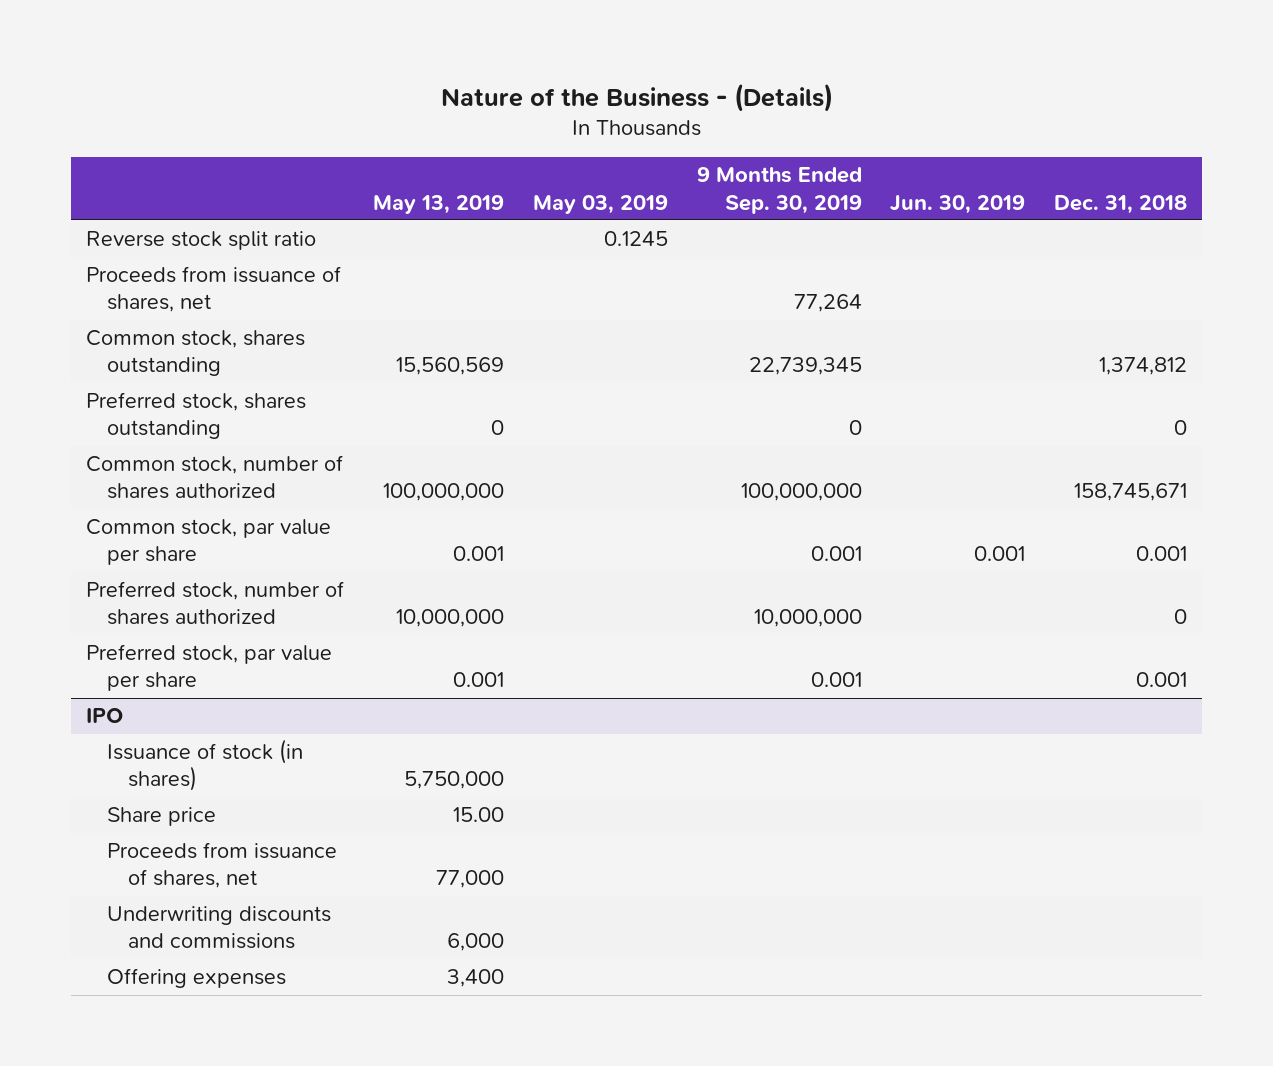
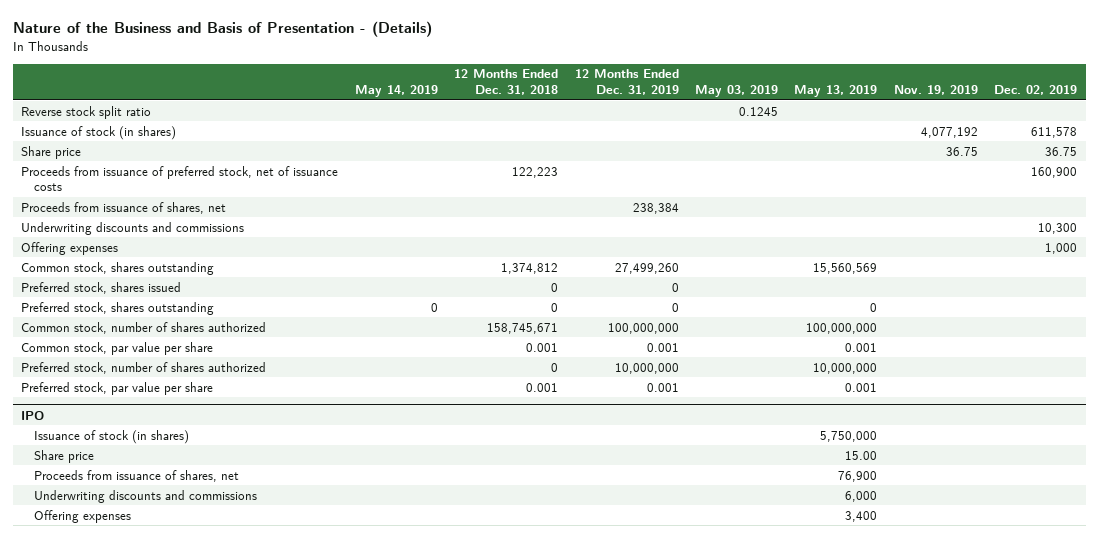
[440,82,833,112] Nature of the Business - (Details) -> [12,21,432,38] Nature of the Business and Basis of Presentation - (Details)
[696,167,862,214] 9 Months Ended Sep. 30, 2019 -> none
[890,194,1026,214] Jun. 30, 2019 -> none
[1054,194,1188,214] Dec. 31, 2018 -> none
none -> [354,84,438,97] May 14, 2019
none -> [454,69,559,95] 12 Months Ended Dec. 31, 2018
none -> [574,69,679,95] 12 Months Ended Dec. 31, 2019
none -> [893,84,978,95] Nov. 19, 2019
none -> [994,84,1078,95] Dec. 02, 2019
none -> [21,125,177,140] Issuance of stock (in shares)
none -> [21,145,82,159] Share price
none -> [21,165,339,192] Proceeds from issuance of preferred stock, net of issuance costs
none -> [21,221,245,235] Underwriting discounts and commissions
none -> [21,241,119,255] Offering expenses
none -> [21,281,182,294] Preferred stock, shares issued
[435,870,504,889] 77,000 -> [838,470,878,482] 76,900

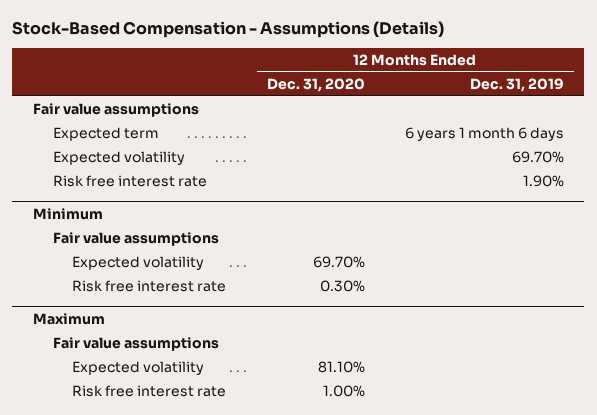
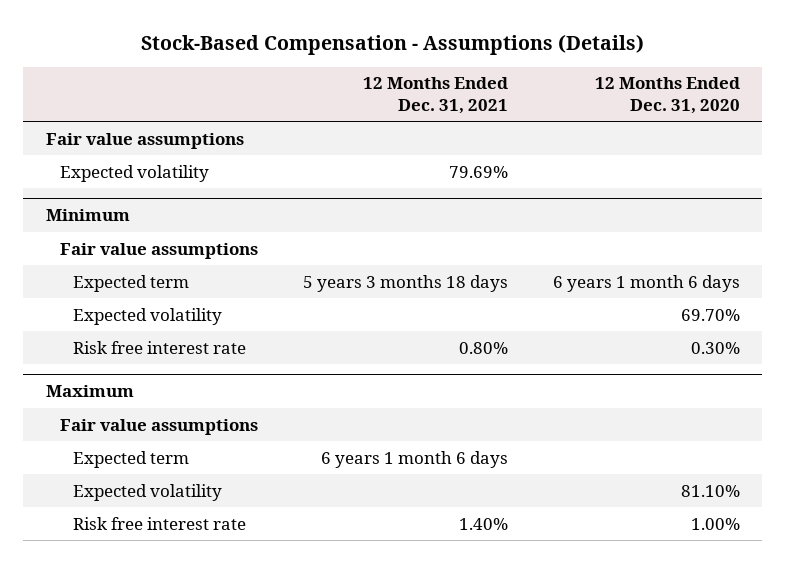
[470,77,565,92] Dec. 31, 2019 -> none
none -> [362,77,508,114] 12 Months Ended Dec. 31, 2021
[52,126,159,141] Expected term -> none
[52,174,207,187] Risk free interest rate -> none
none -> [73,274,190,292] Expected term
none -> [73,450,190,468] Expected term

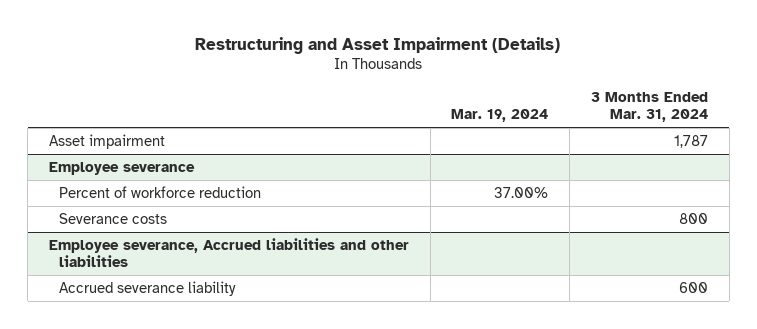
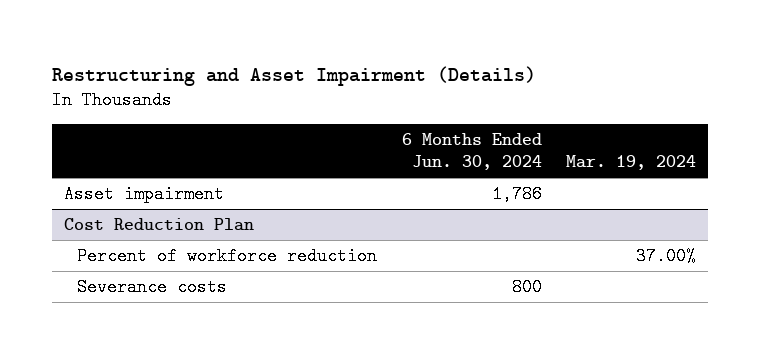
[590,91,708,123] 3 Months Ended Mar. 31, 2024 -> none
none -> [401,132,542,171] 6 Months Ended Jun. 30, 2024
[48,161,195,175] Employee severance -> [64,217,255,231] Cost Reduction Plan
[48,237,409,268] Employee severance, Accrued liabilities and other liabilities -> none
[59,280,237,296] Accrued severance liability -> none

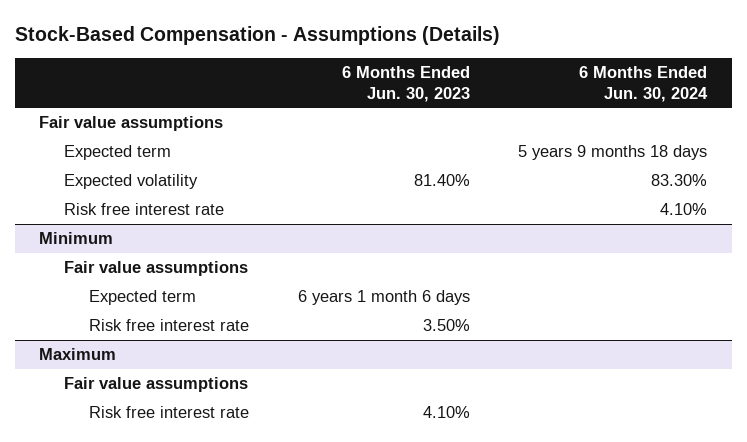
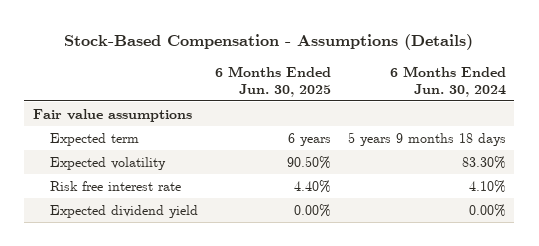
[341,65,470,102] 6 Months Ended Jun. 30, 2023 -> none
none -> [215,65,332,97] 6 Months Ended Jun. 30, 2025
[39,232,114,245] Minimum -> none
[64,261,249,277] Fair value assumptions -> none
[88,290,196,306] Expected term -> none
[88,319,249,332] Risk free interest rate -> none
[39,348,117,361] Maximum -> none
[64,377,249,393] Fair value assumptions -> none
[88,406,249,419] Risk free interest rate -> none
none -> [50,204,199,218] Expected dividend yield

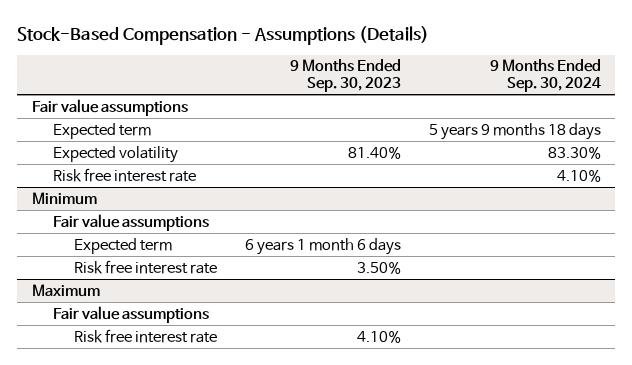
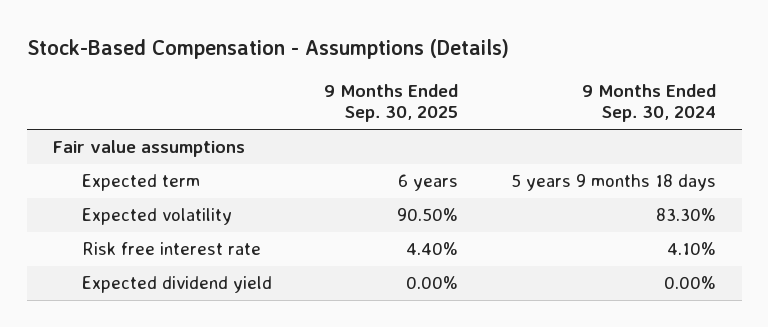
[289,59,401,93] 9 Months Ended Sep. 30, 2023 -> none
none -> [324,83,459,123] 9 Months Ended Sep. 30, 2025
[31,191,97,205] Minimum -> none
[52,213,209,231] Fair value assumptions -> none
[73,237,172,254] Expected term -> none
[73,259,217,274] Risk free interest rate -> none
[31,283,100,297] Maximum -> none
[52,305,209,323] Fair value assumptions -> none
[73,328,217,343] Risk free interest rate -> none
none -> [81,276,272,294] Expected dividend yield

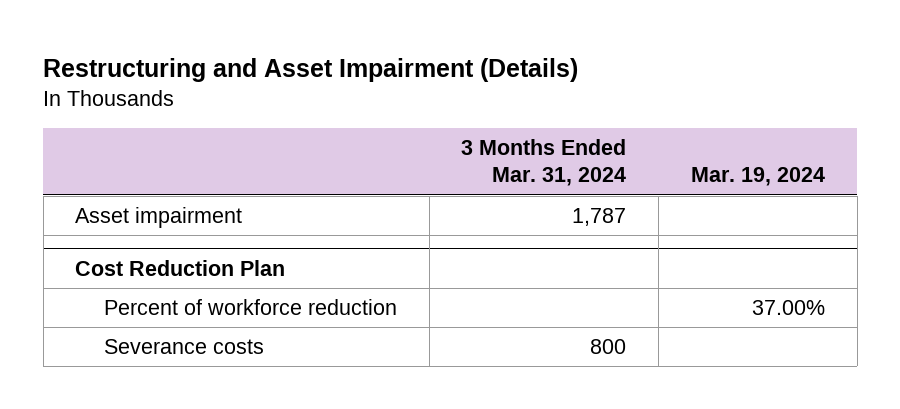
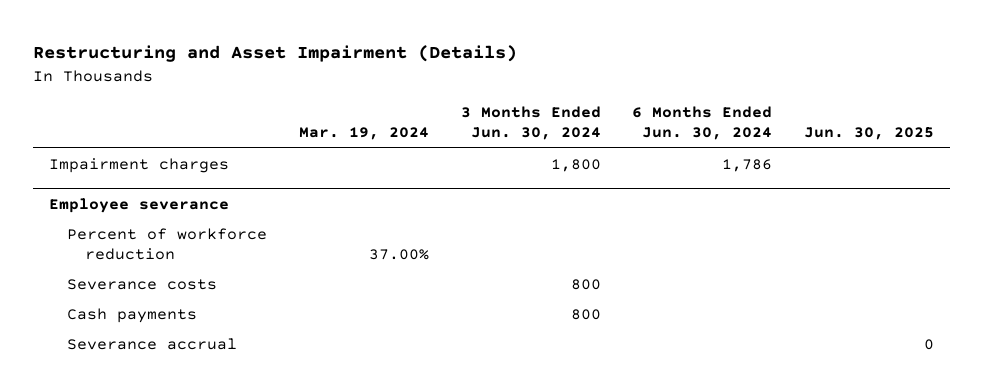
[461,139,627,187] 3 Months Ended Mar. 31, 2024 -> none
none -> [460,106,601,141] 3 Months Ended Jun. 30, 2024
none -> [632,106,773,141] 6 Months Ended Jun. 30, 2024
none -> [804,127,935,141] Jun. 30, 2025
[75,207,243,229] Asset impairment -> [48,158,229,174] Impairment charges
[75,259,286,276] Cost Reduction Plan -> [48,198,229,214] Employee severance
none -> [67,308,198,324] Cash payments
none -> [67,338,238,351] Severance accrual

